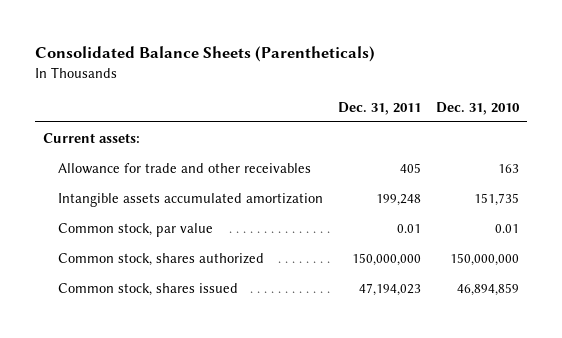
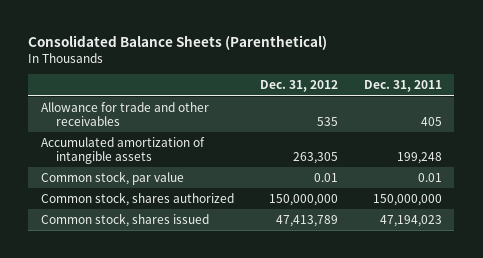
[35,45,376,62] Consolidated Balance Sheets (Parentheticals) -> [28,34,328,50] Consolidated Balance Sheets (Parenthetical)
[436,101,521,115] Dec. 31, 2010 -> none
none -> [259,80,338,93] Dec. 31, 2012
[43,132,141,143] Current assets: -> none
[57,192,323,207] Intangible assets accumulated amortization -> [41,137,206,165] Accumulated amortization of intangible assets

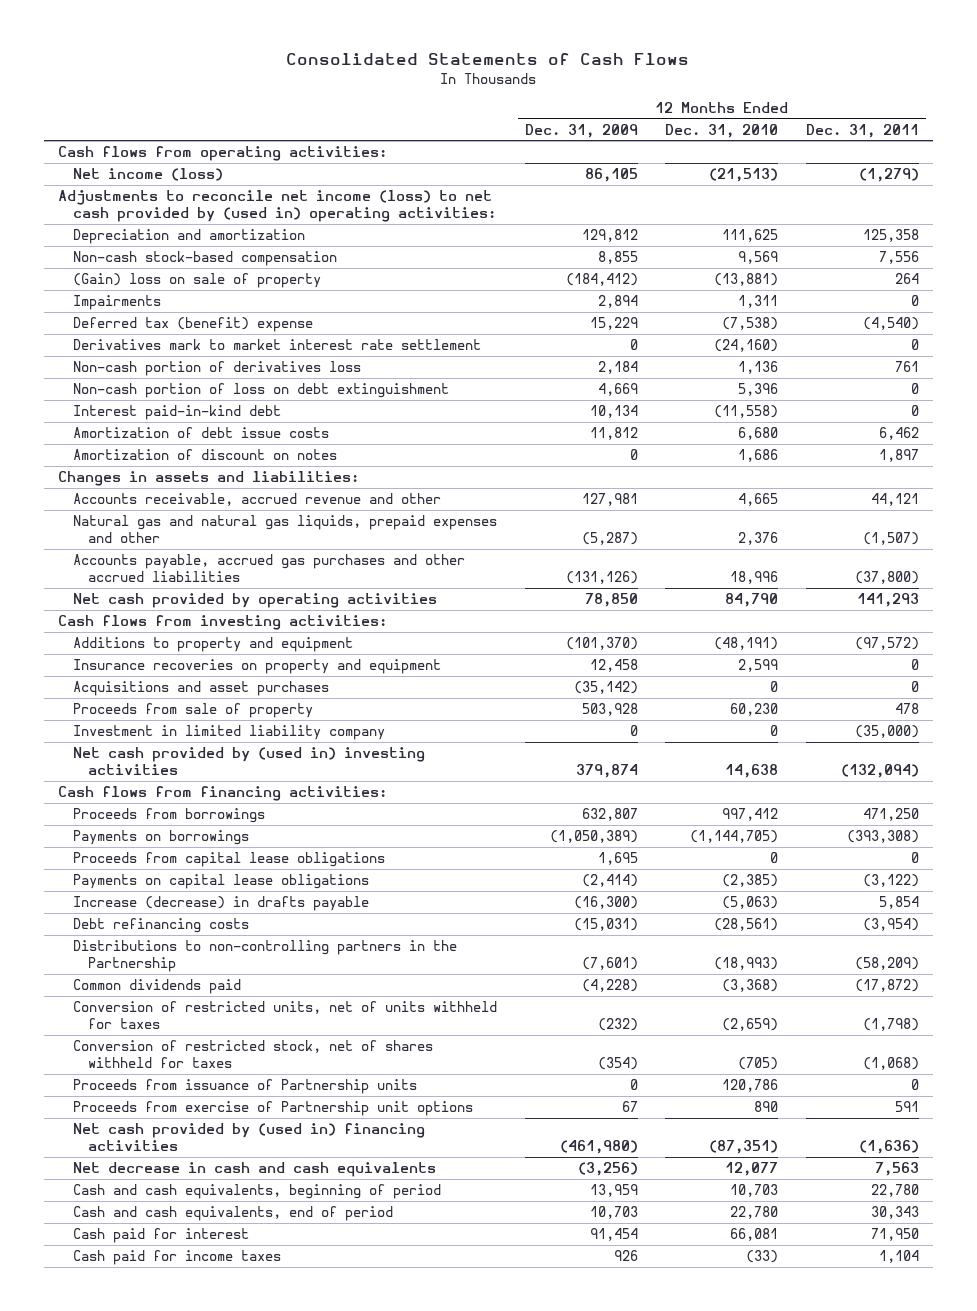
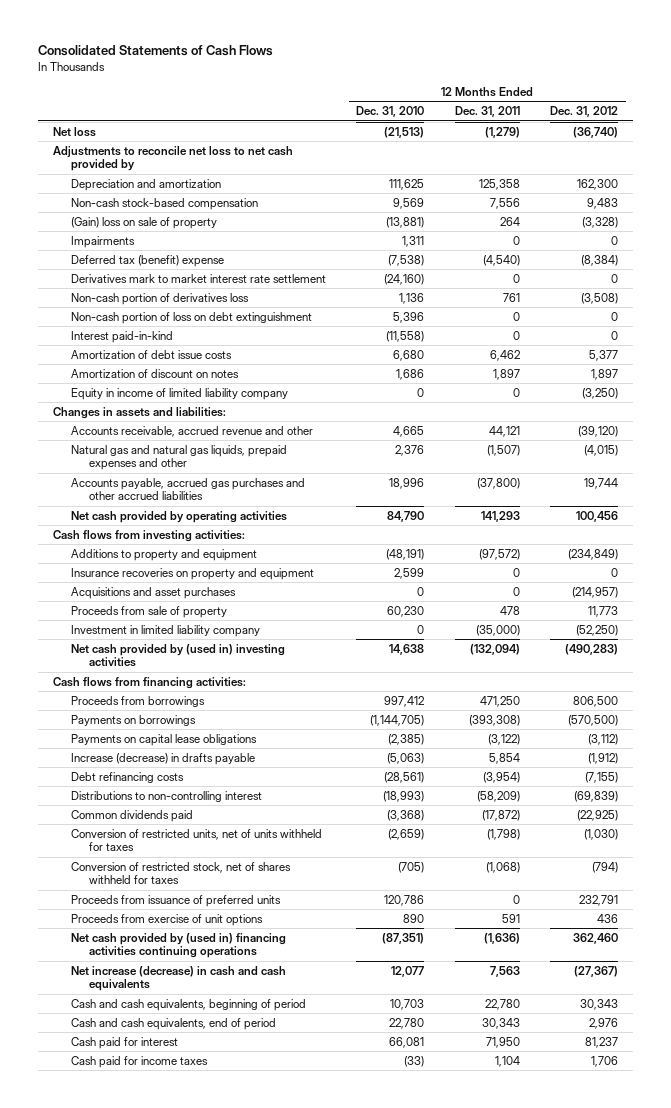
[524,123,638,138] Dec. 31, 2009 -> none
none -> [550,106,619,118] Dec. 31, 2012
[58,145,388,161] Cash flows from operating activities: -> none
[72,167,223,181] Net income (loss) -> [53,126,97,137] Net loss
[58,189,496,223] Adjustments to reconcile net income (loss) to net cash provided by (used in) operating activities: -> [53,145,294,172] Adjustments to reconcile net loss to net cash provided by
[72,404,281,420] Interest paid-in-kind debt -> [70,330,173,343] Interest paid-in-kind
none -> [70,387,288,400] Equity in income of limited liability company
[72,851,385,867] Proceeds from capital lease obligations -> none
[72,939,457,973] Distributions to non-controlling partners in the Partnership -> [70,790,262,802] Distributions to non-controlling interest
[72,1078,417,1094] Proceeds from issuance of Partnership units -> [70,894,281,907] Proceeds from issuance of preferred units
[72,1100,473,1116] Proceeds from exercise of Partnership unit options -> [70,913,263,926] Proceeds from exercise of unit options
[72,1122,425,1152] Net cash provided by (used in) financing activities -> [70,932,286,959] Net cash provided by (used in) financing activities continuing operations
[72,1161,436,1177] Net decrease in cash and cash equivalents -> [70,965,286,992] Net increase (decrease) in cash and cash equivalents

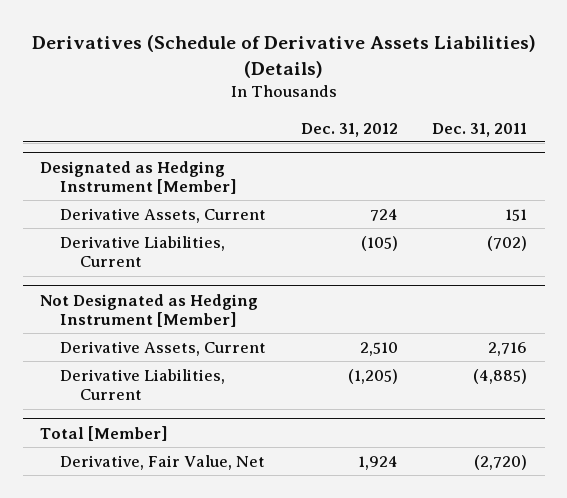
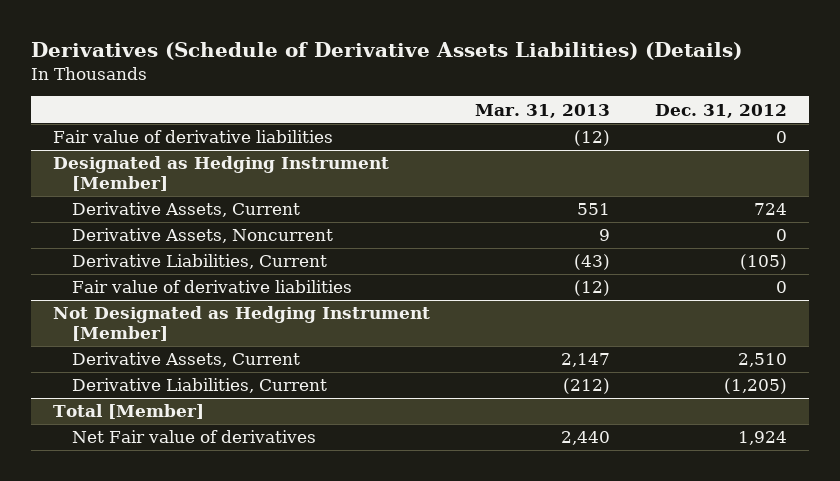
[432,122,528,137] Dec. 31, 2011 -> none
none -> [474,103,610,118] Mar. 31, 2013
none -> [53,130,334,144] Fair value of derivative liabilities
none -> [71,228,333,244] Derivative Assets, Noncurrent
none -> [71,280,352,294] Fair value of derivative liabilities
[60,454,266,470] Derivative, Fair Value, Net -> [71,430,316,444] Net Fair value of derivatives

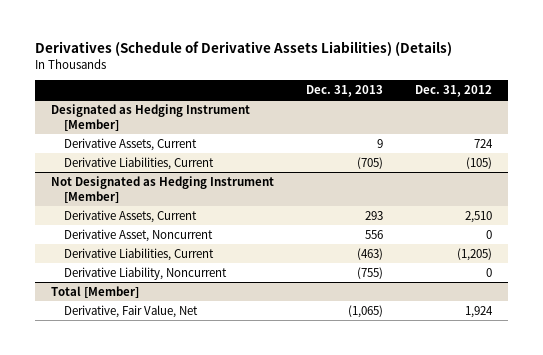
[474,103,610,118] Mar. 31, 2013 -> none
none -> [305,84,383,97] Dec. 31, 2013
[53,130,334,144] Fair value of derivative liabilities -> none
[71,228,333,244] Derivative Assets, Noncurrent -> none
[71,280,352,294] Fair value of derivative liabilities -> none
none -> [64,228,214,242] Derivative Asset, Noncurrent
none -> [64,266,228,280] Derivative Liability, Noncurrent
[71,430,316,444] Net Fair value of derivatives -> [64,304,199,318] Derivative, Fair Value, Net

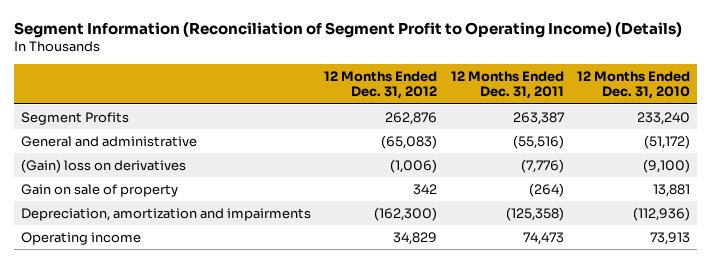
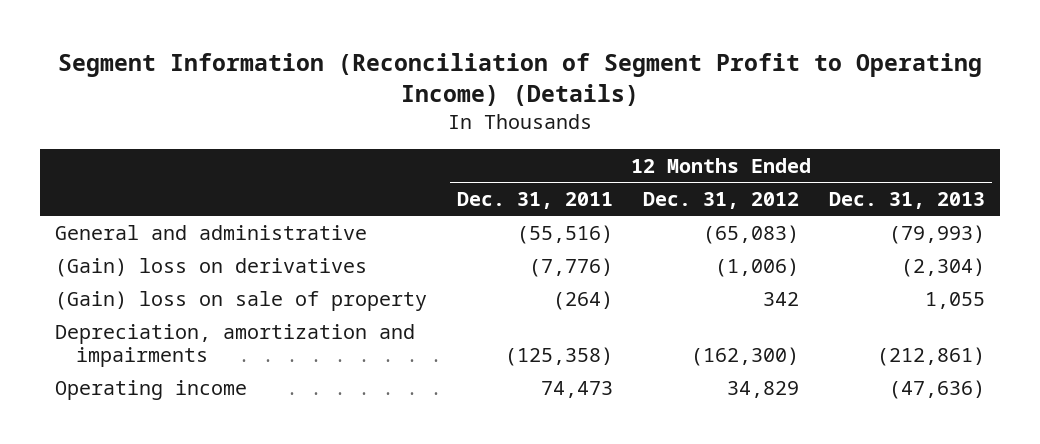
[577,71,691,100] 12 Months Ended Dec. 31, 2010 -> none
none -> [828,191,985,209] Dec. 31, 2013
[20,111,129,125] Segment Profits -> none
[20,183,178,197] Gain on sale of property -> [55,290,428,311] (Gain) loss on sale of property

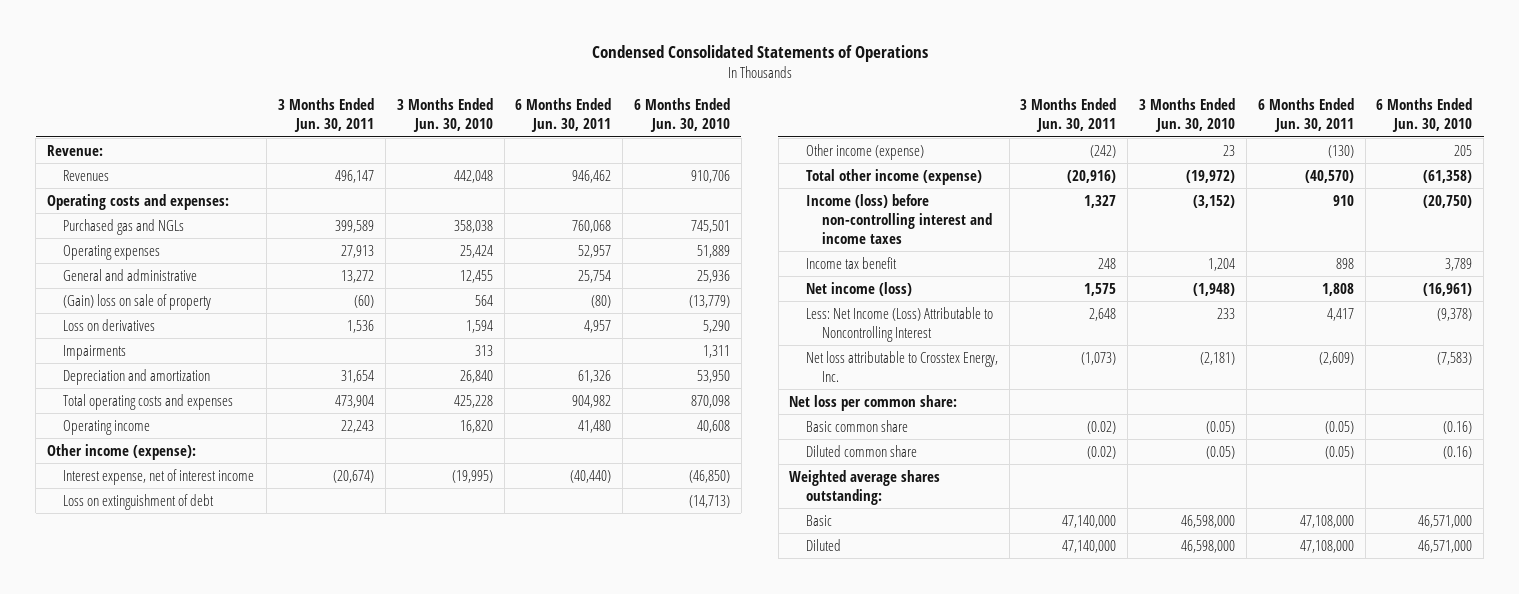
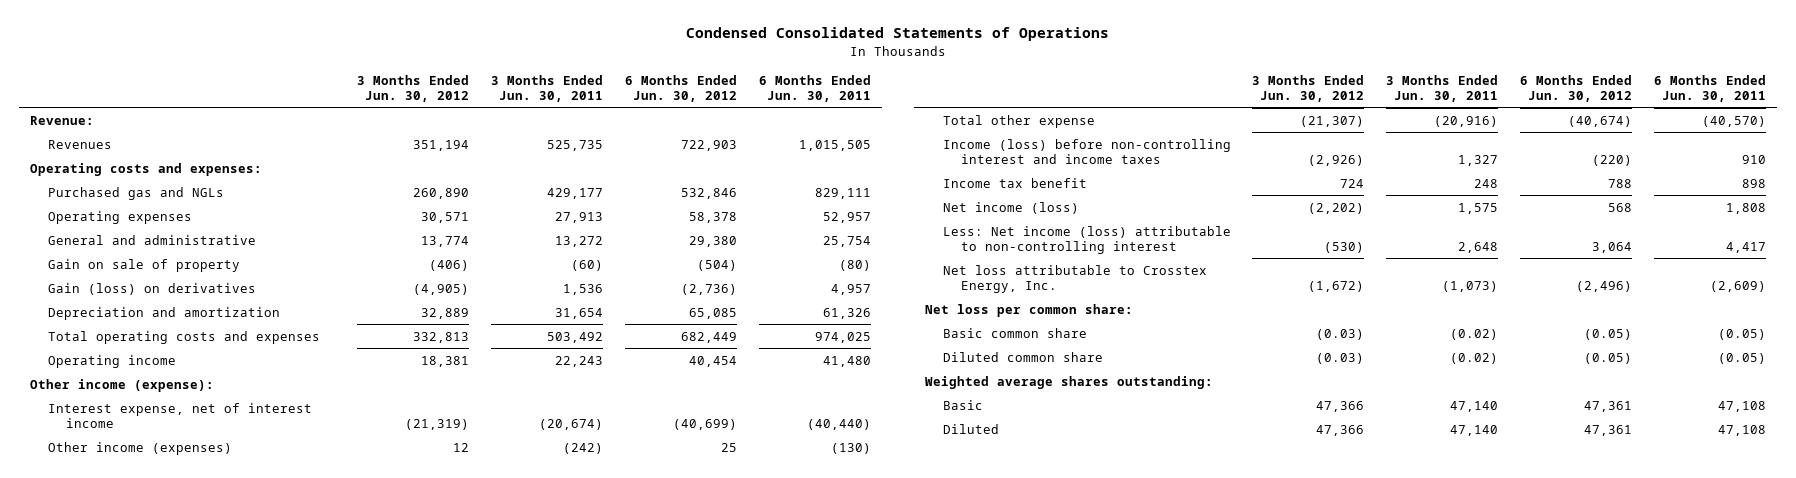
[396,98,493,133] 3 Months Ended Jun. 30, 2010 -> none
[634,98,731,133] 6 Months Ended Jun. 30, 2010 -> none
none -> [357,74,470,102] 3 Months Ended Jun. 30, 2012
none -> [625,74,738,102] 6 Months Ended Jun. 30, 2012
[335,169,375,183] 496,147 -> [547,139,604,151] 525,735
[572,169,612,183] 946,462 -> [799,139,872,151] 1,015,505
[335,219,375,233] 399,589 -> [547,187,604,199] 429,177
[572,219,612,233] 760,068 -> [815,187,872,199] 829,111
[63,344,127,360] Impairments -> none
[63,293,212,310] (Gain) loss on sale of property -> [47,258,240,272] Gain on sale of property
[63,318,156,331] Loss on derivatives -> [47,282,256,295] Gain (loss) on derivatives
[335,394,375,408] 473,904 -> [547,331,604,343] 503,492
[572,394,612,408] 904,982 -> [815,331,872,343] 974,025
[63,493,215,510] Loss on extinguishment of debt -> none
[805,143,924,160] Other income (expense) -> [47,441,232,455] Other income (expenses)
[805,168,982,185] Total other income (expense) -> [942,114,1095,128] Total other expense
[805,306,993,342] Less: Net Income (Loss) Attributable to Noncontrolling Interest -> [942,225,1231,254] Less: Net income (loss) attributable to non-controlling interest
[1062,514,1117,528] 47,140,000 -> [1450,400,1499,412] 47,140
[1299,514,1354,528] 47,108,000 -> [1718,400,1767,412] 47,108
[1062,539,1117,553] 47,140,000 -> [1450,424,1499,436] 47,140
[1299,539,1354,553] 47,108,000 -> [1718,424,1767,436] 47,108

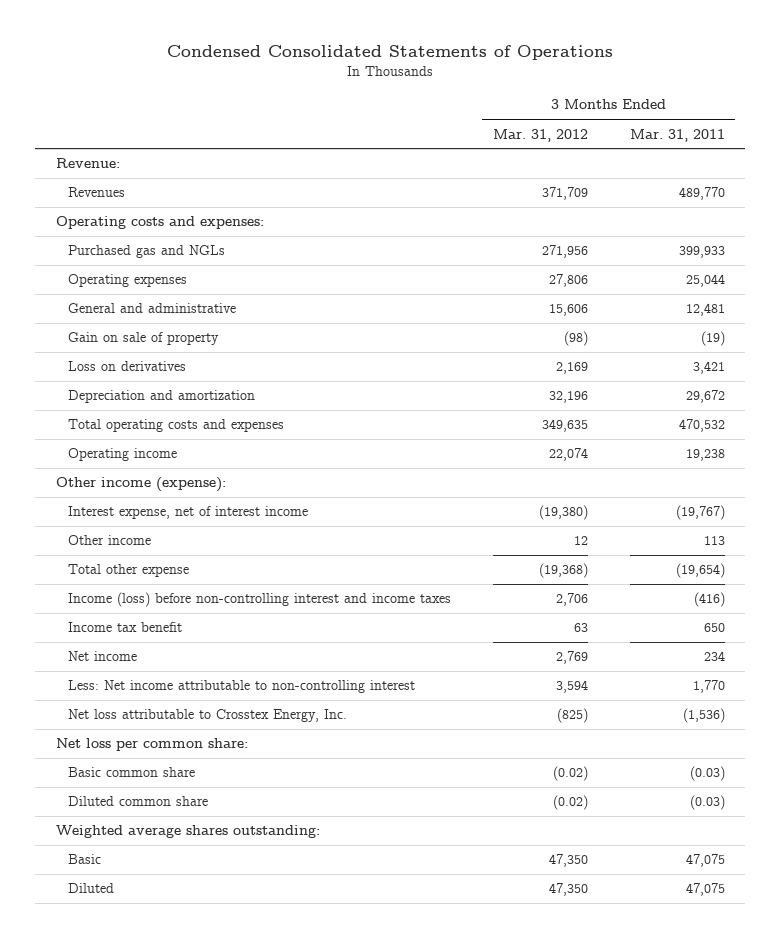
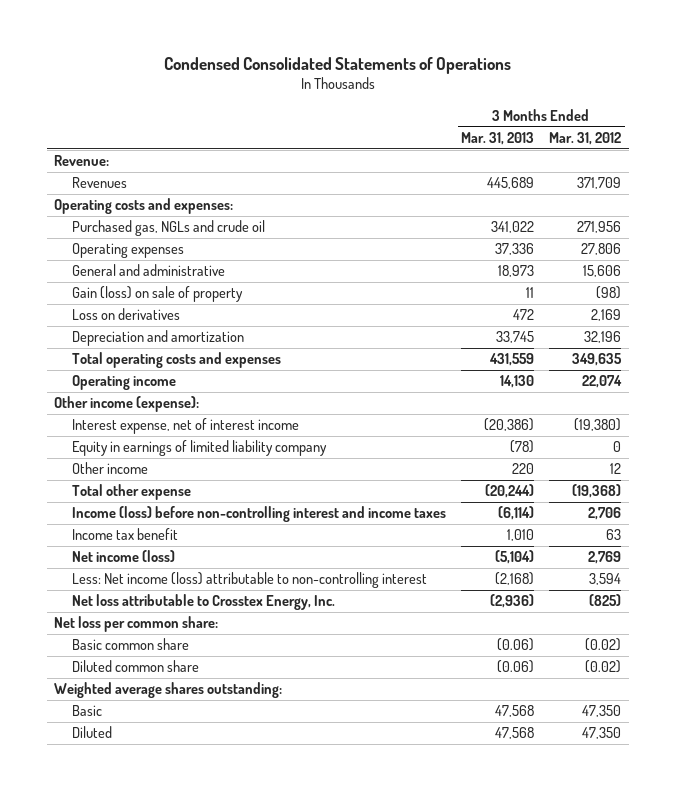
[629,128,725,142] Mar. 31, 2011 -> none
none -> [461,131,535,145] Mar. 31, 2013
[68,245,226,259] Purchased gas and NGLs -> [72,220,266,237] Purchased gas, NGLs and crude oil
[68,332,220,346] Gain on sale of property -> [72,286,244,303] Gain (loss) on sale of property
none -> [72,440,328,457] Equity in earnings of limited liability company
[68,651,138,662] Net income -> [72,550,176,563] Net income (loss)
[68,680,416,694] Less: Net income attributable to non-controlling interest -> [72,572,428,589] Less: Net income (loss) attributable to non-controlling interest

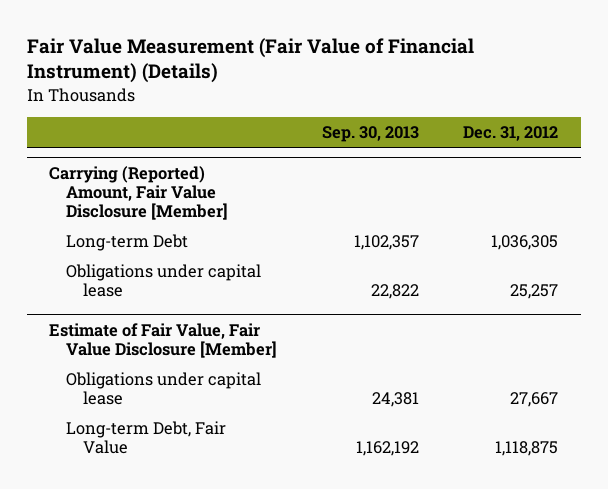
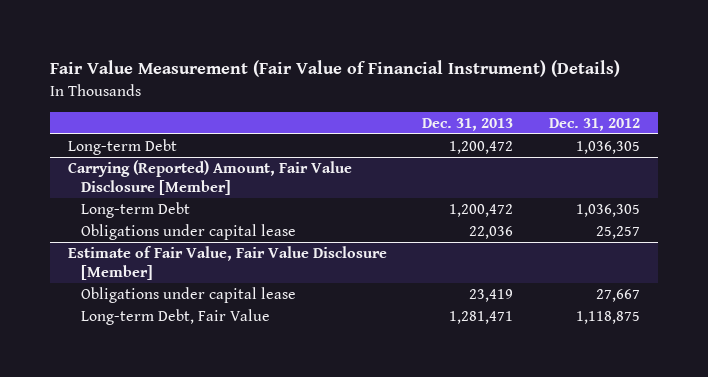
[321,126,419,143] Sep. 30, 2013 -> none
none -> [422,117,514,131] Dec. 31, 2013
none -> [67,139,177,156] Long-term Debt

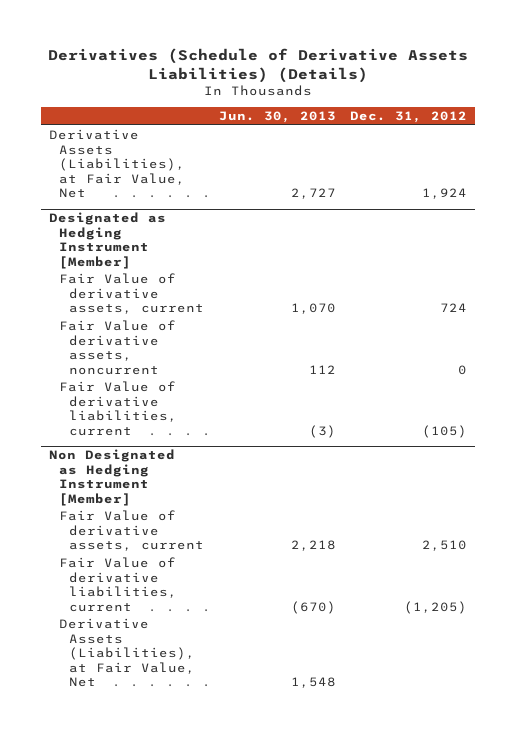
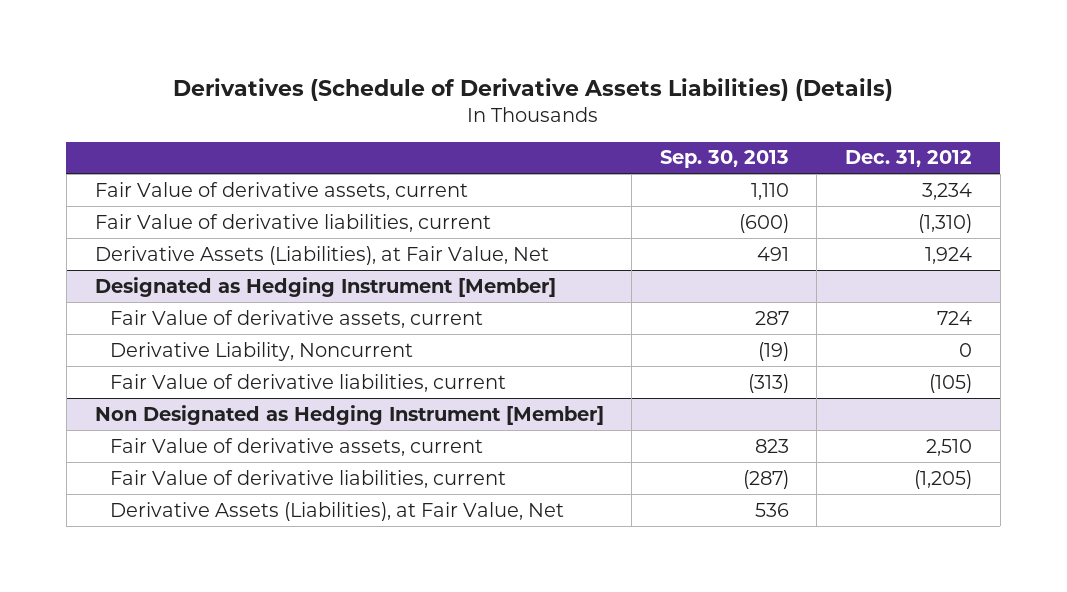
[218,110,336,123] Jun. 30, 2013 -> none
none -> [659,150,789,169] Sep. 30, 2013
none -> [94,181,468,200] Fair Value of derivative assets, current
none -> [94,213,491,232] Fair Value of derivative liabilities, current
[58,320,176,375] Fair Value of derivative assets, noncurrent -> none
none -> [109,341,413,361] Derivative Liability, Noncurrent

